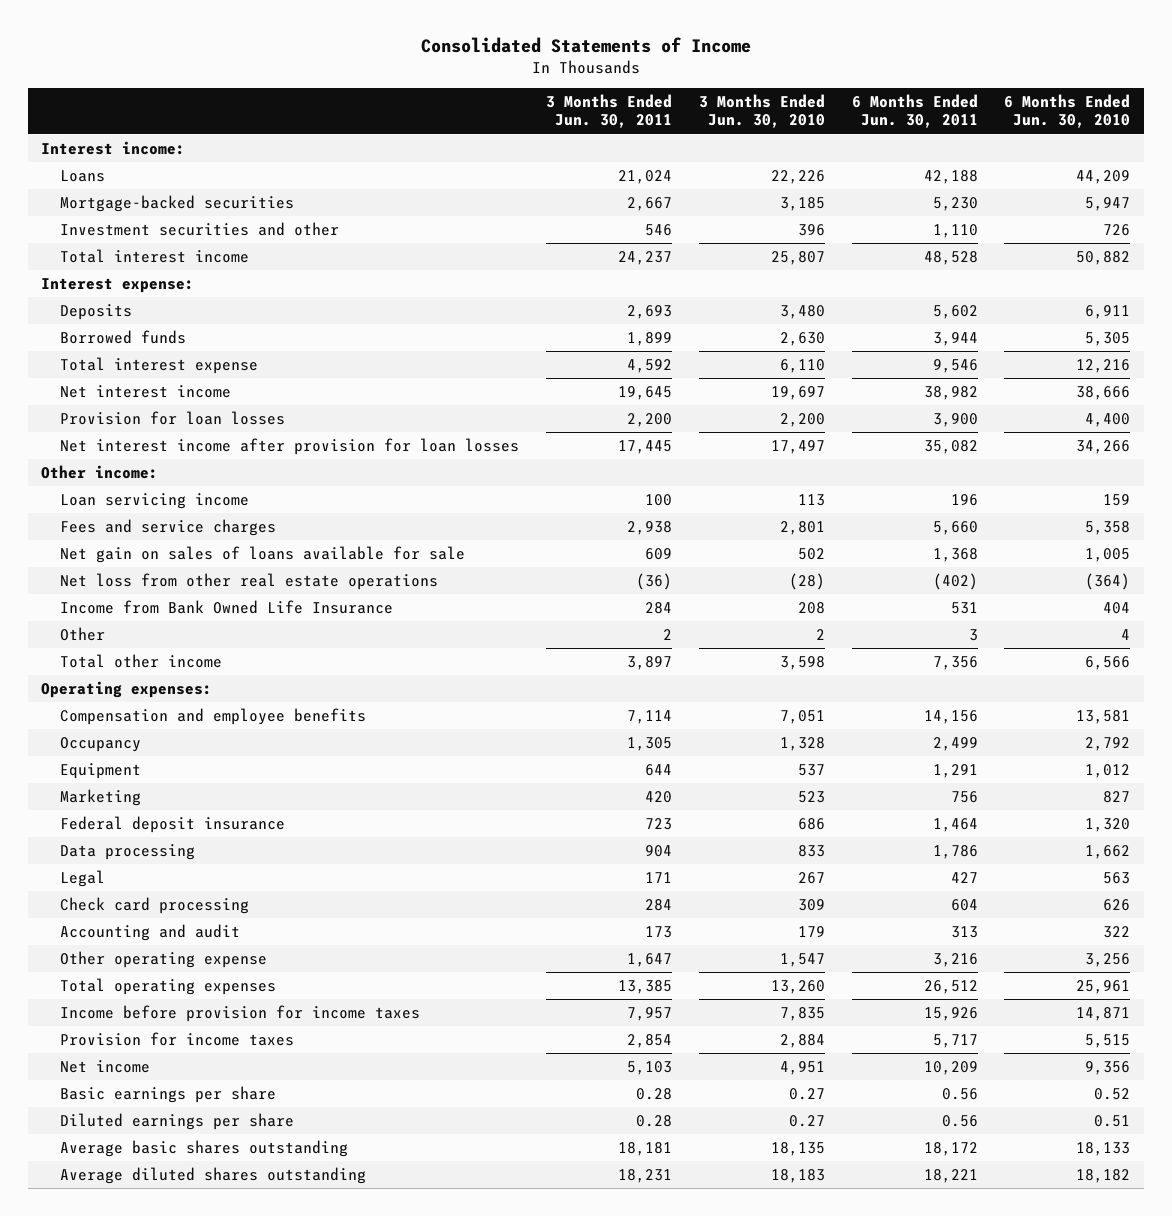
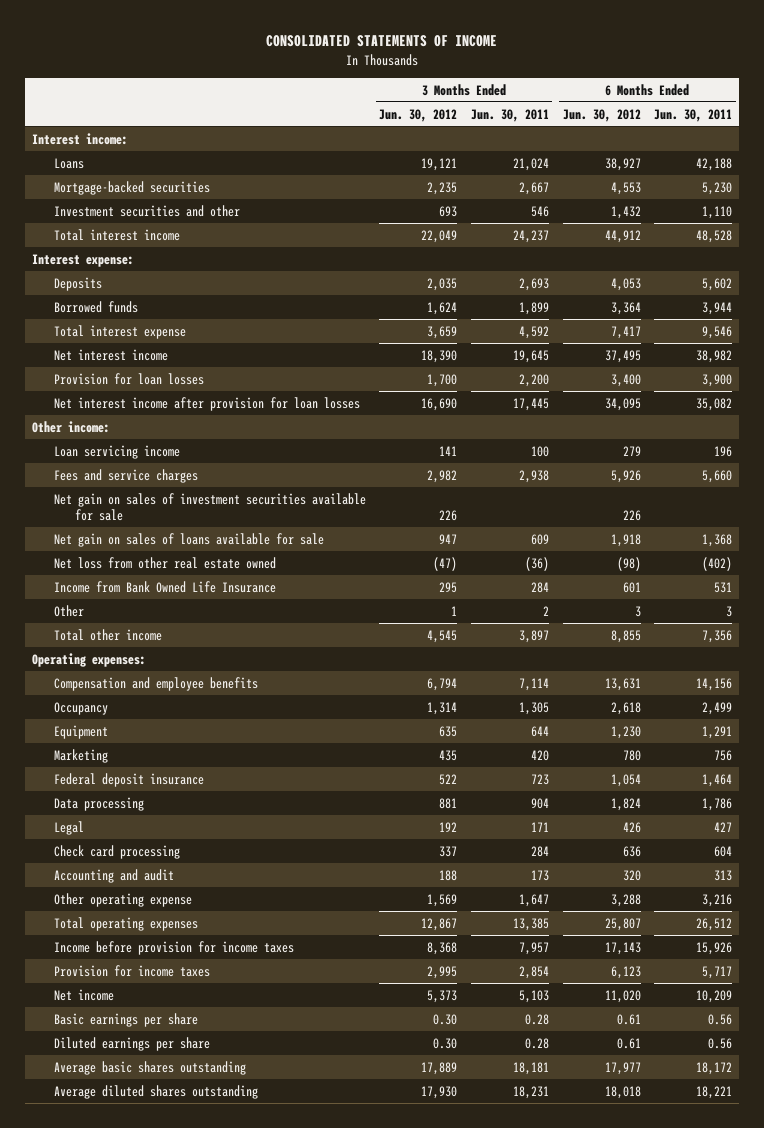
[420,36,751,53] Consolidated Statements of Income -> [266,35,498,48] CONSOLIDATED STATEMENTS OF INCOME
[698,94,825,129] 3 Months Ended Jun. 30, 2010 -> none
[1004,94,1131,129] 6 Months Ended Jun. 30, 2010 -> none
none -> [379,108,458,122] Jun. 30, 2012
none -> [562,108,641,122] Jun. 30, 2012
none -> [53,492,366,521] Net gain on sales of investment securities available for sale
[59,573,438,591] Net loss from other real estate operations -> [53,556,276,569] Net loss from other real estate owned

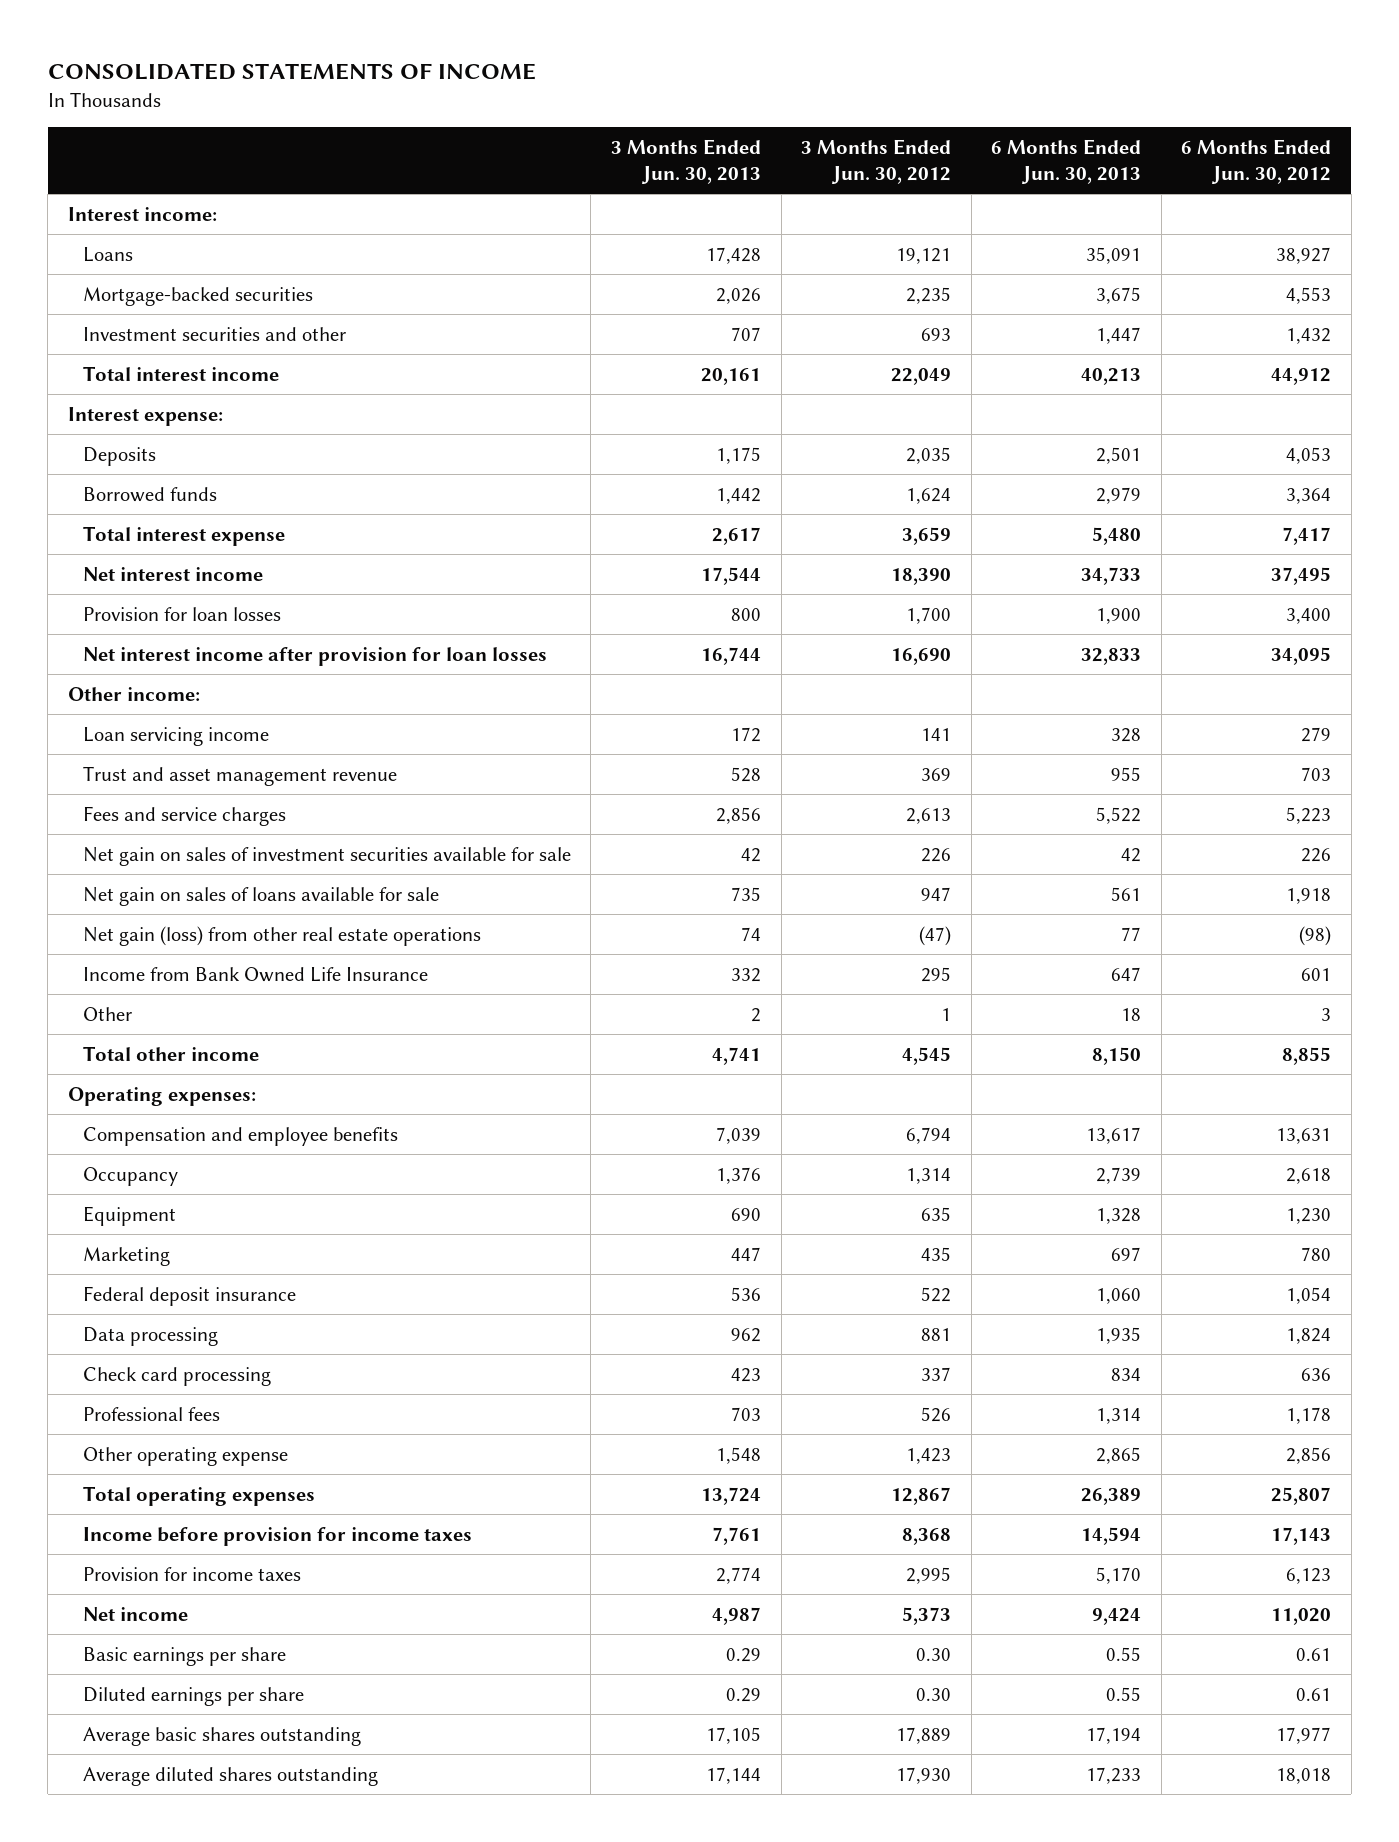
[470,108,549,122] Jun. 30, 2011 -> none
[654,108,733,122] Jun. 30, 2011 -> none
none -> [611,138,762,184] 3 Months Ended Jun. 30, 2013
none -> [991,138,1142,184] 6 Months Ended Jun. 30, 2013
none -> [82,765,397,786] Trust and asset management revenue
[427,469,458,483] 2,982 -> [906,807,952,824] 2,613
[610,469,641,483] 5,926 -> [1286,806,1332,824] 5,223
[53,556,276,569] Net loss from other real estate owned -> [82,925,481,946] Net gain (loss) from other real estate operations
[53,820,84,835] Legal -> none
[53,868,174,883] Accounting and audit -> none
none -> [82,1406,220,1421] Professional fees
[427,893,458,907] 1,569 -> [906,1447,952,1464] 1,423
[610,893,641,907] 3,288 -> [1286,1446,1332,1464] 2,856

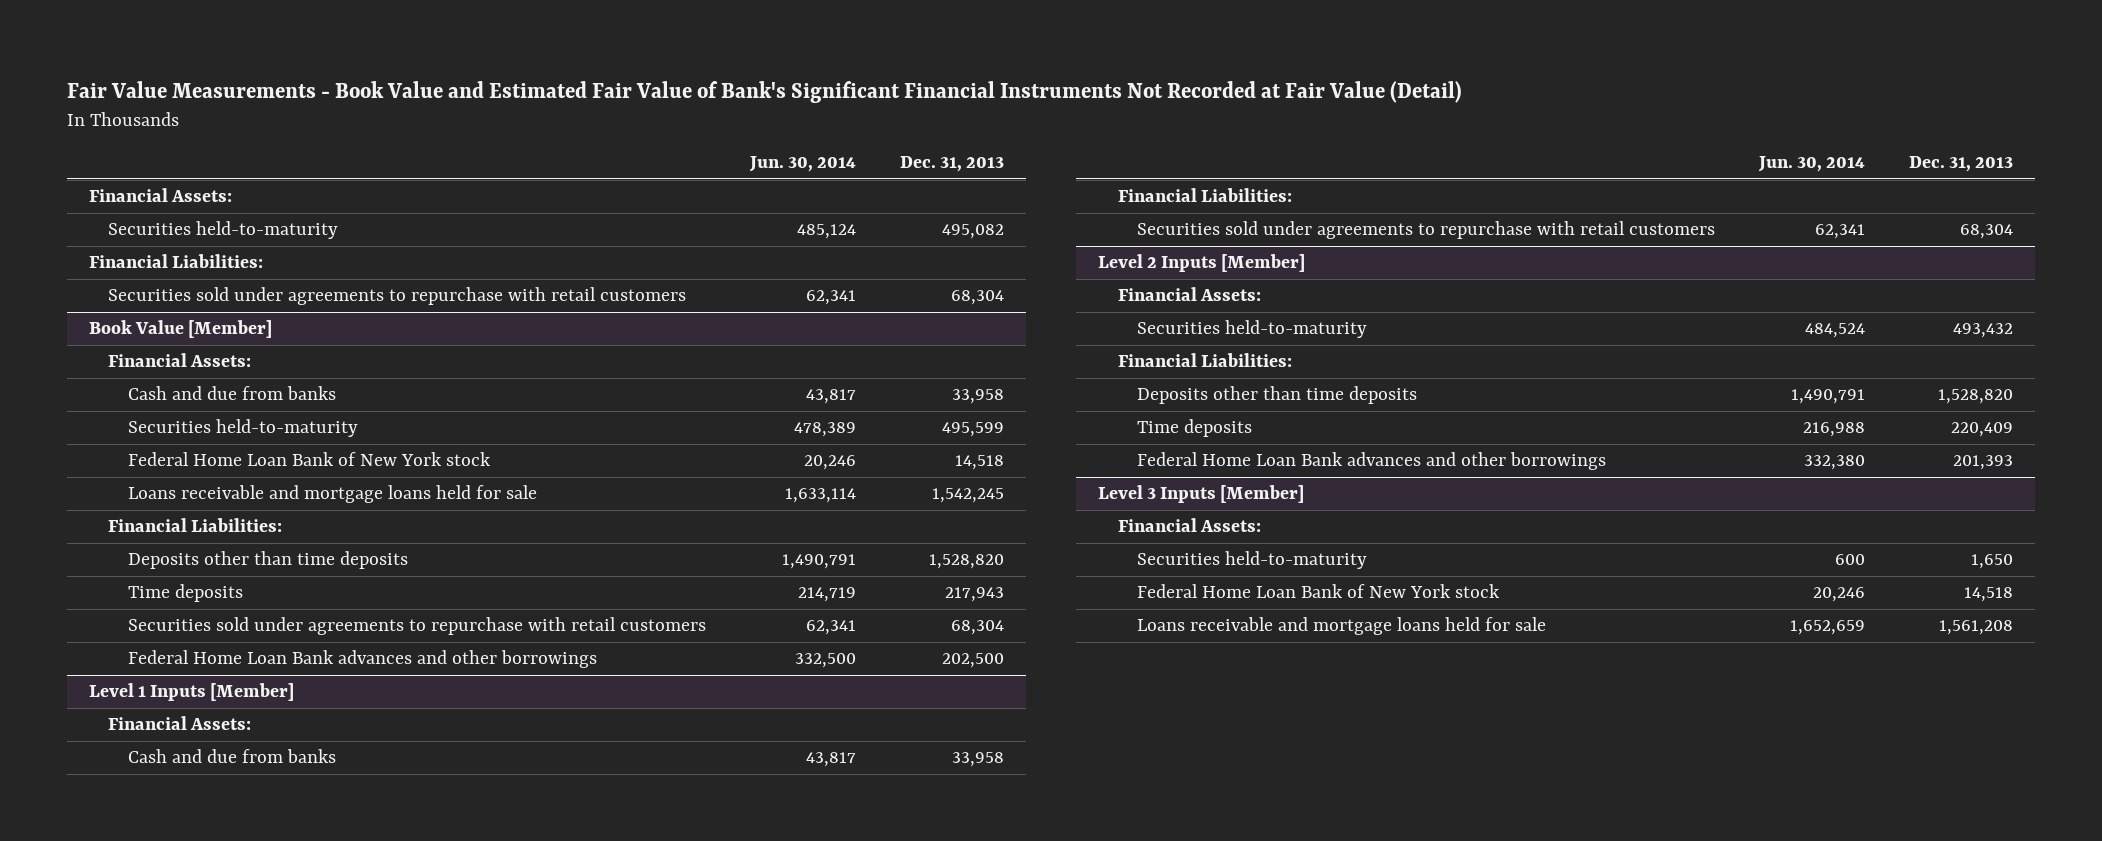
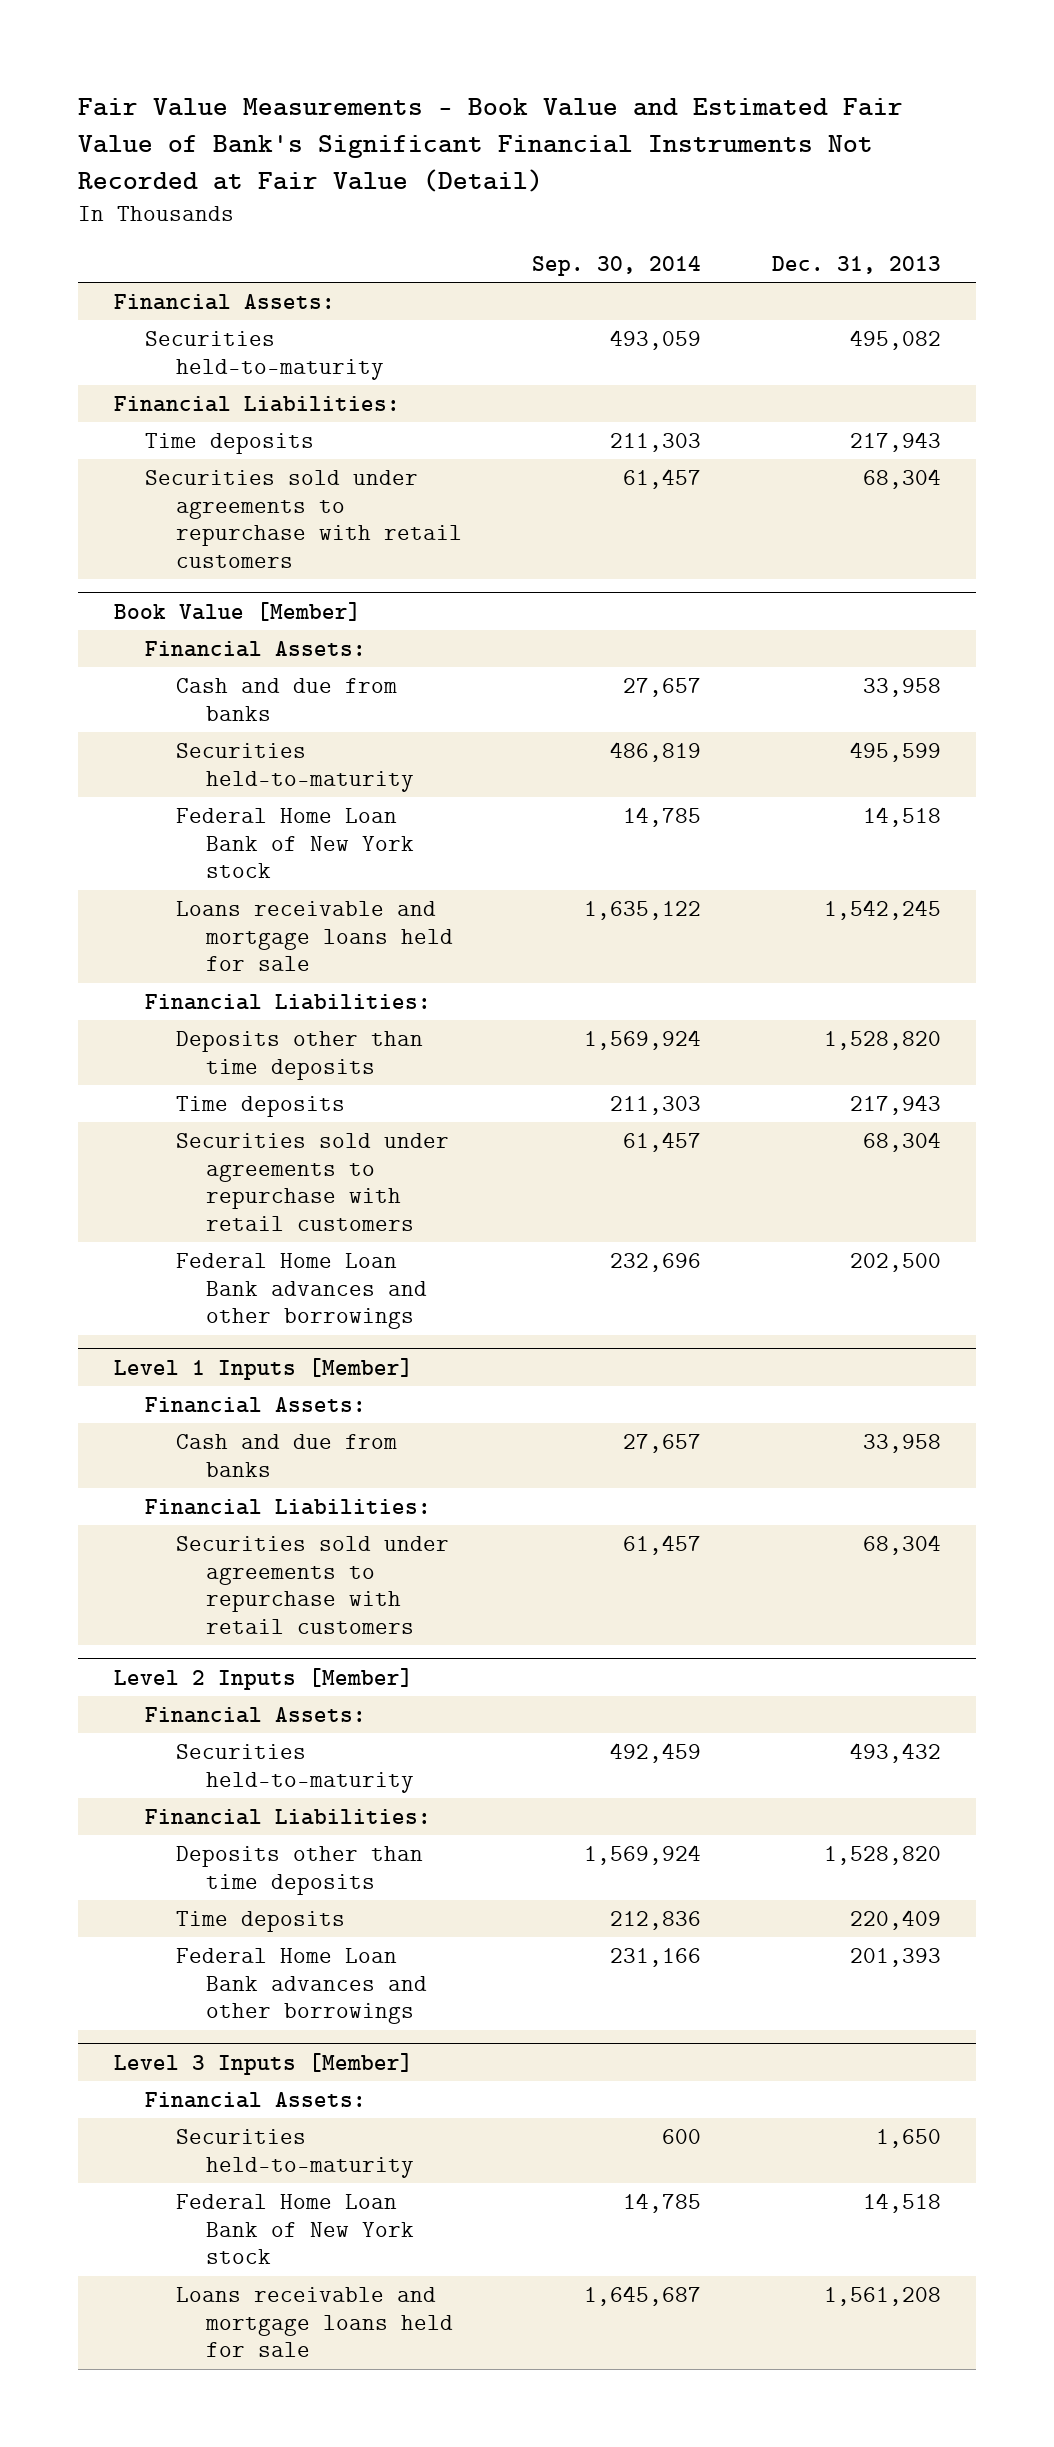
[748,156,856,173] Jun. 30, 2014 -> none
none -> [532,255,702,276] Sep. 30, 2014
none -> [144,432,314,454] Time deposits

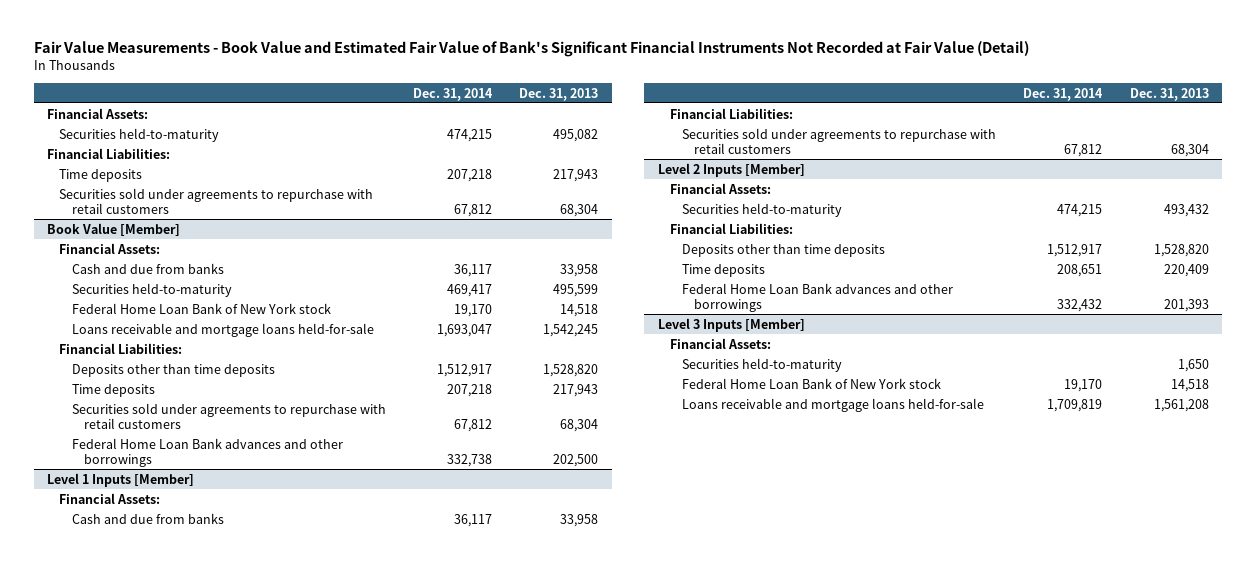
[532,255,702,276] Sep. 30, 2014 -> none
none -> [412,87,493,101] Dec. 31, 2014
[175,900,454,972] Loans receivable and mortgage loans held for sale -> [71,322,374,337] Loans receivable and mortgage loans held-for-sale
[175,2286,454,2358] Loans receivable and mortgage loans held for sale -> [681,397,984,412] Loans receivable and mortgage loans held-for-sale

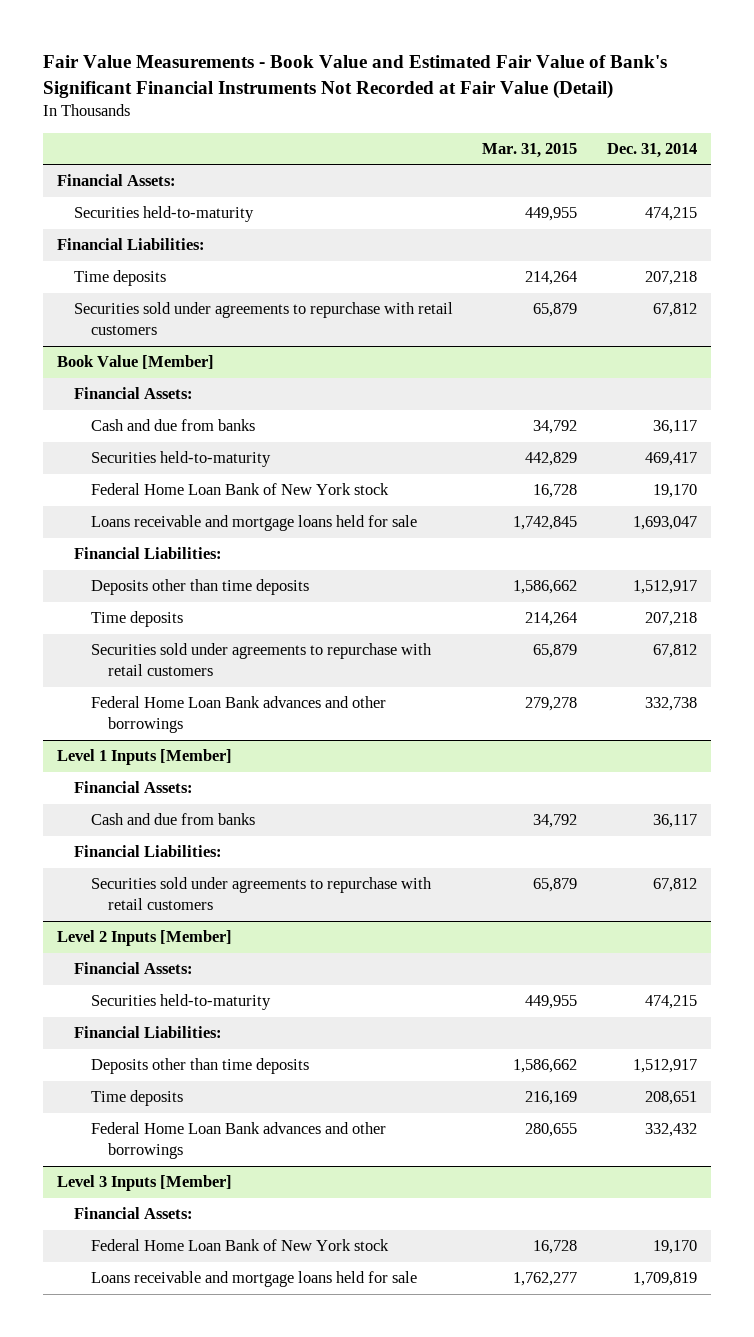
[519,87,599,101] Dec. 31, 2013 -> none
none -> [482,142,578,158] Mar. 31, 2015
[71,322,374,337] Loans receivable and mortgage loans held-for-sale -> [90,515,417,532] Loans receivable and mortgage loans held for sale
[681,357,842,372] Securities held-to-maturity -> none
[681,397,984,412] Loans receivable and mortgage loans held-for-sale -> [90,1271,417,1288] Loans receivable and mortgage loans held for sale

